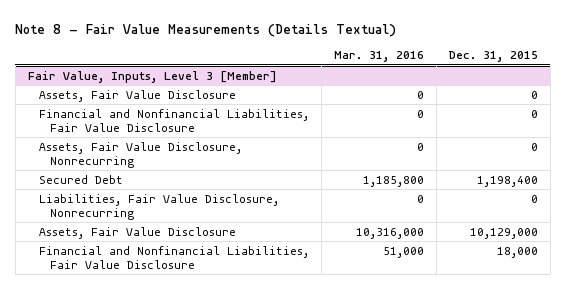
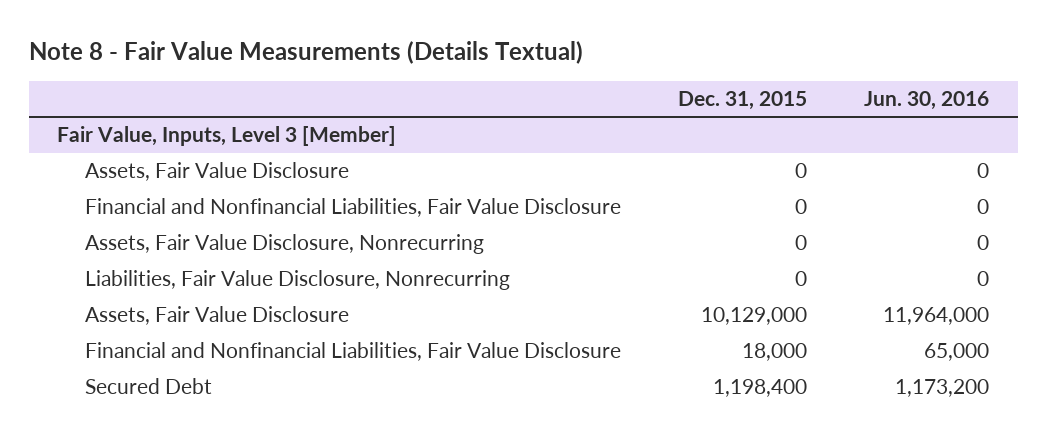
[333,51,424,63] Mar. 31, 2016 -> none
none -> [864,90,990,110] Jun. 30, 2016
[38,174,123,184] Secured Debt -> [84,378,212,395] Secured Debt

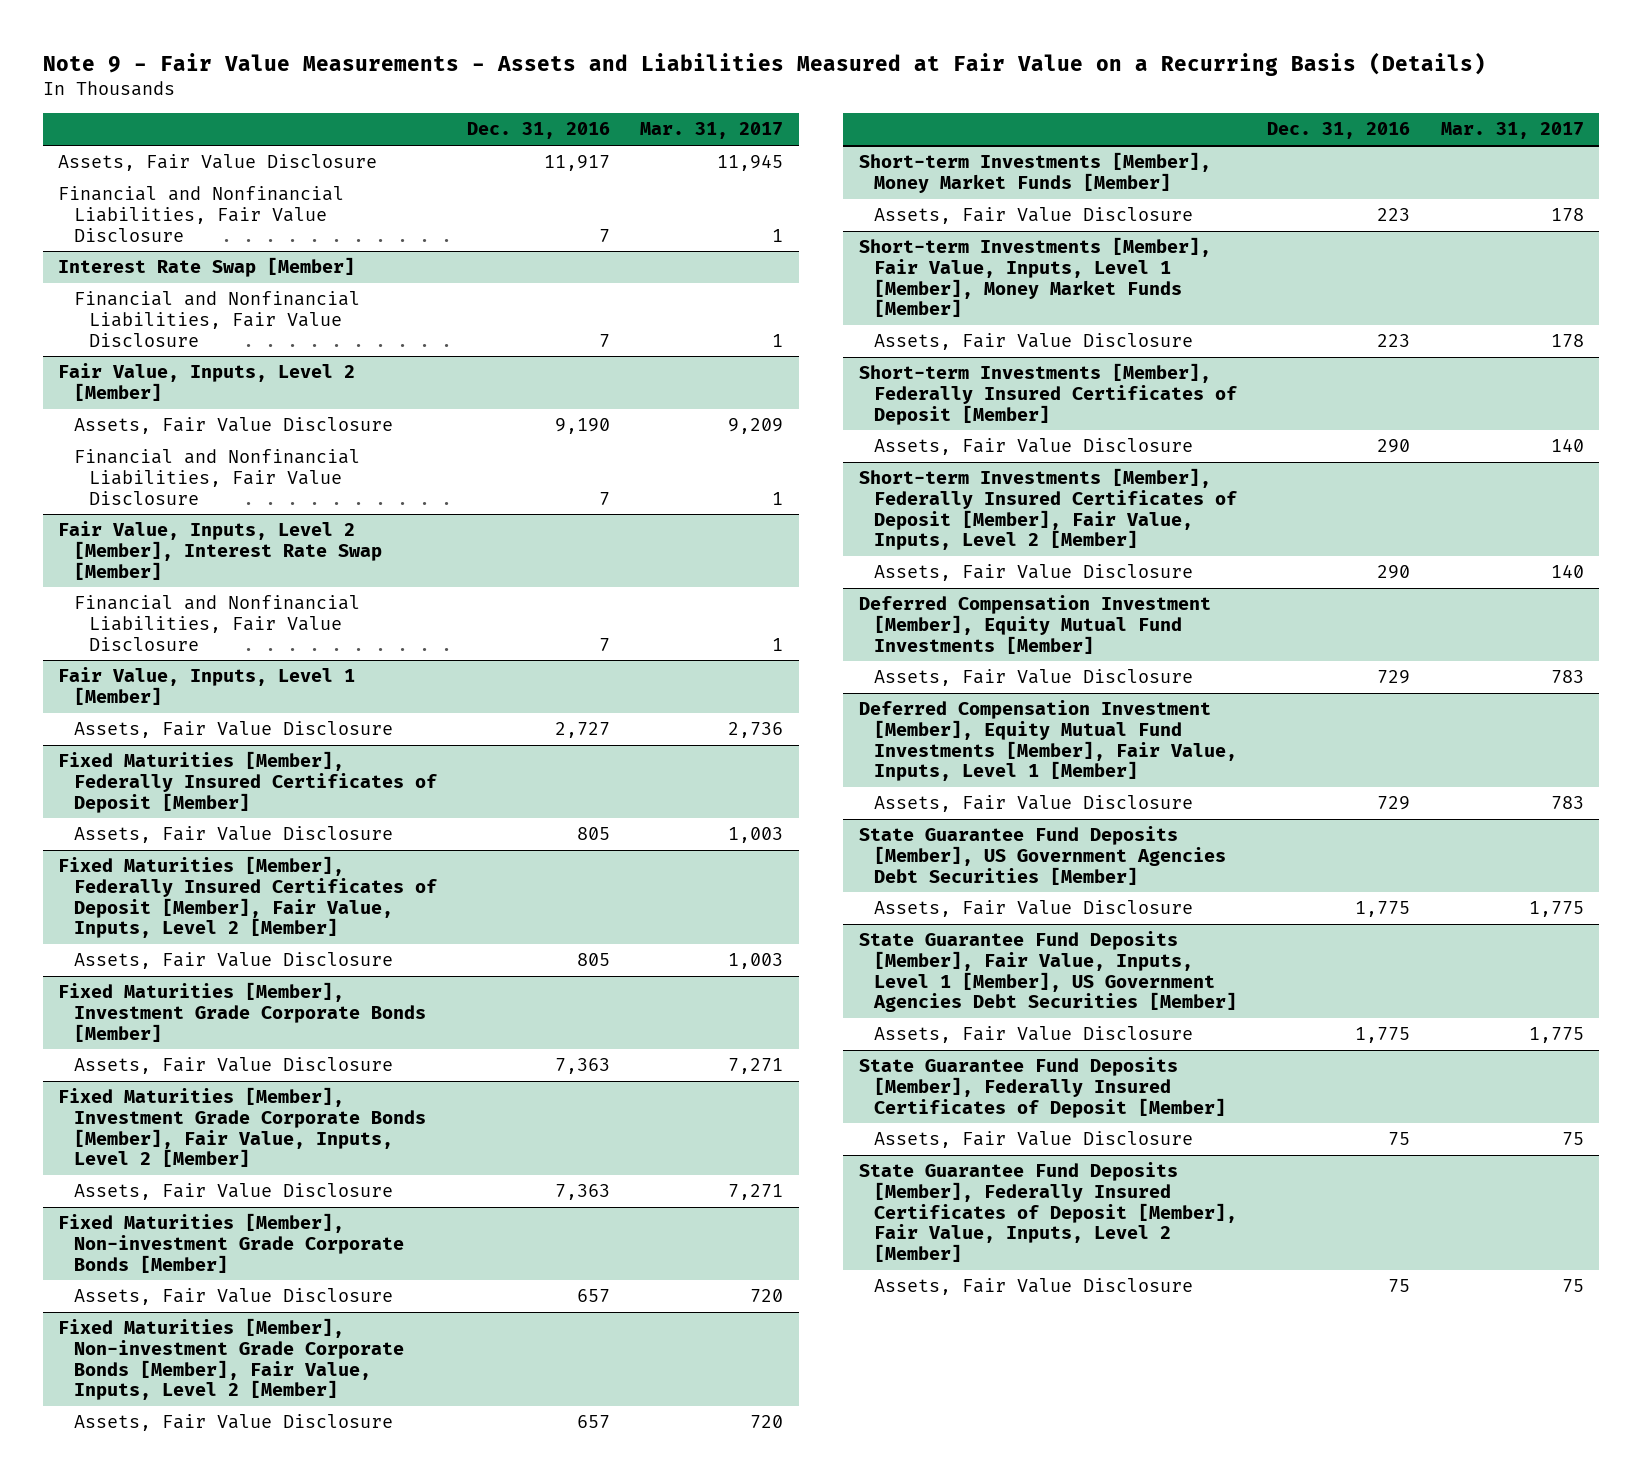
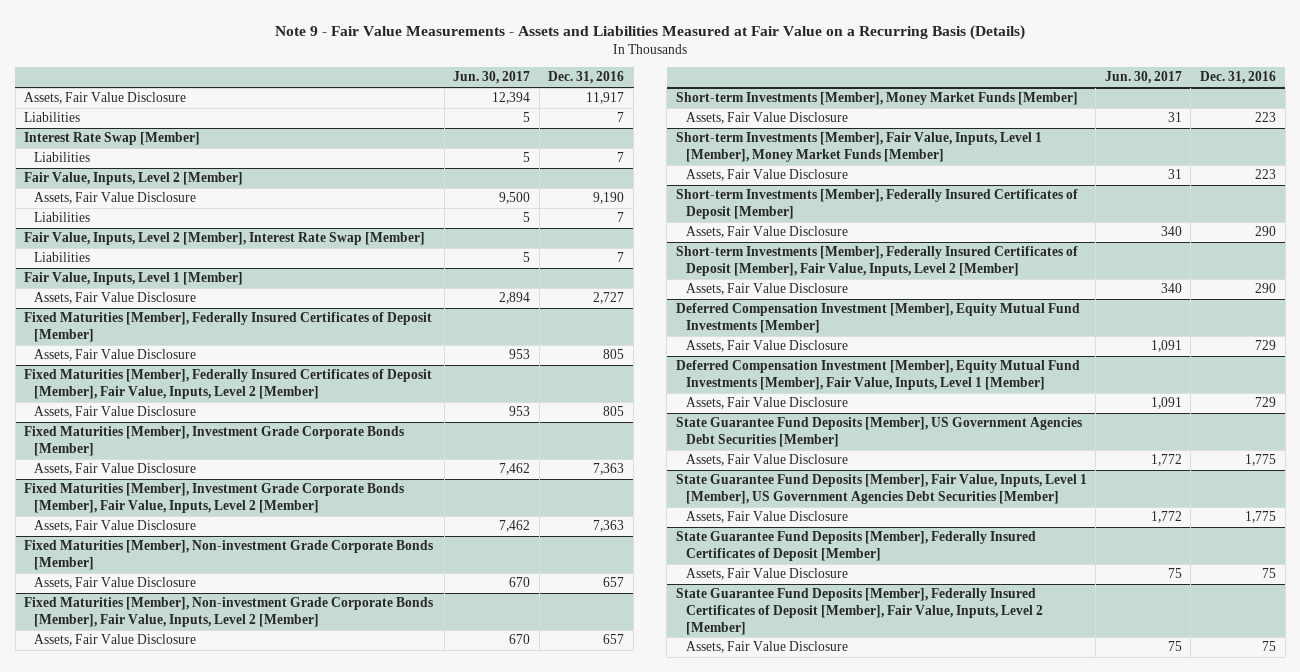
[640,122,784,140] Mar. 31, 2017 -> none
none -> [453,71,531,85] Jun. 30, 2017
[58,186,345,242] Financial and Nonfinancial Liabilities, Fair Value Disclosure -> [24,112,81,123] Liabilities
[73,291,360,347] Financial and Nonfinancial Liabilities, Fair Value Disclosure -> [34,152,91,163] Liabilities
[73,449,360,505] Financial and Nonfinancial Liabilities, Fair Value Disclosure -> [34,212,91,223] Liabilities
[73,595,360,651] Financial and Nonfinancial Liabilities, Fair Value Disclosure -> [34,252,91,263] Liabilities

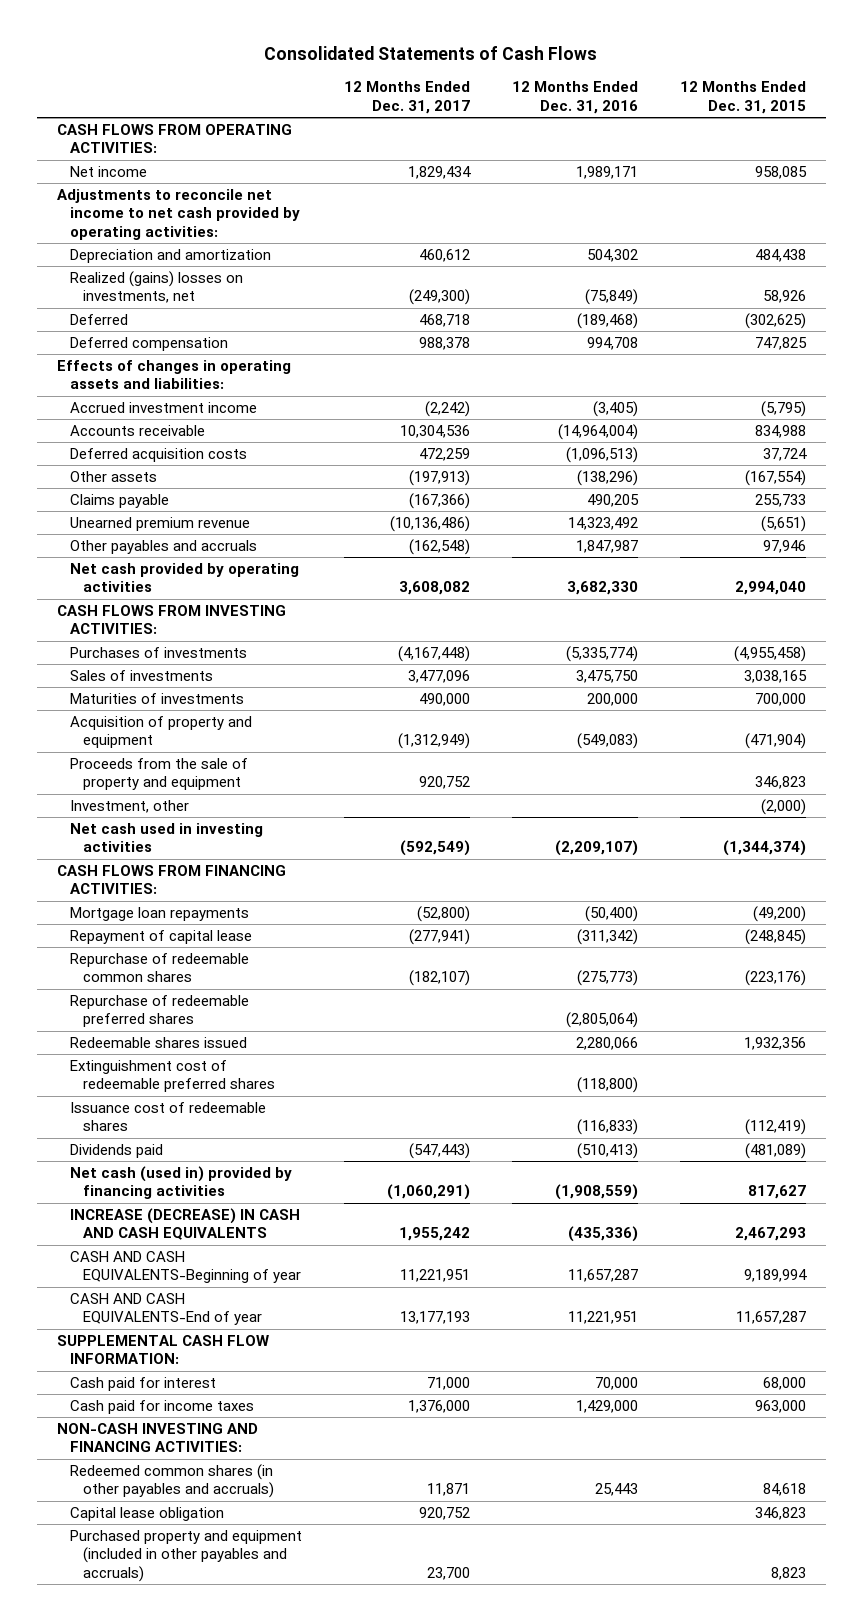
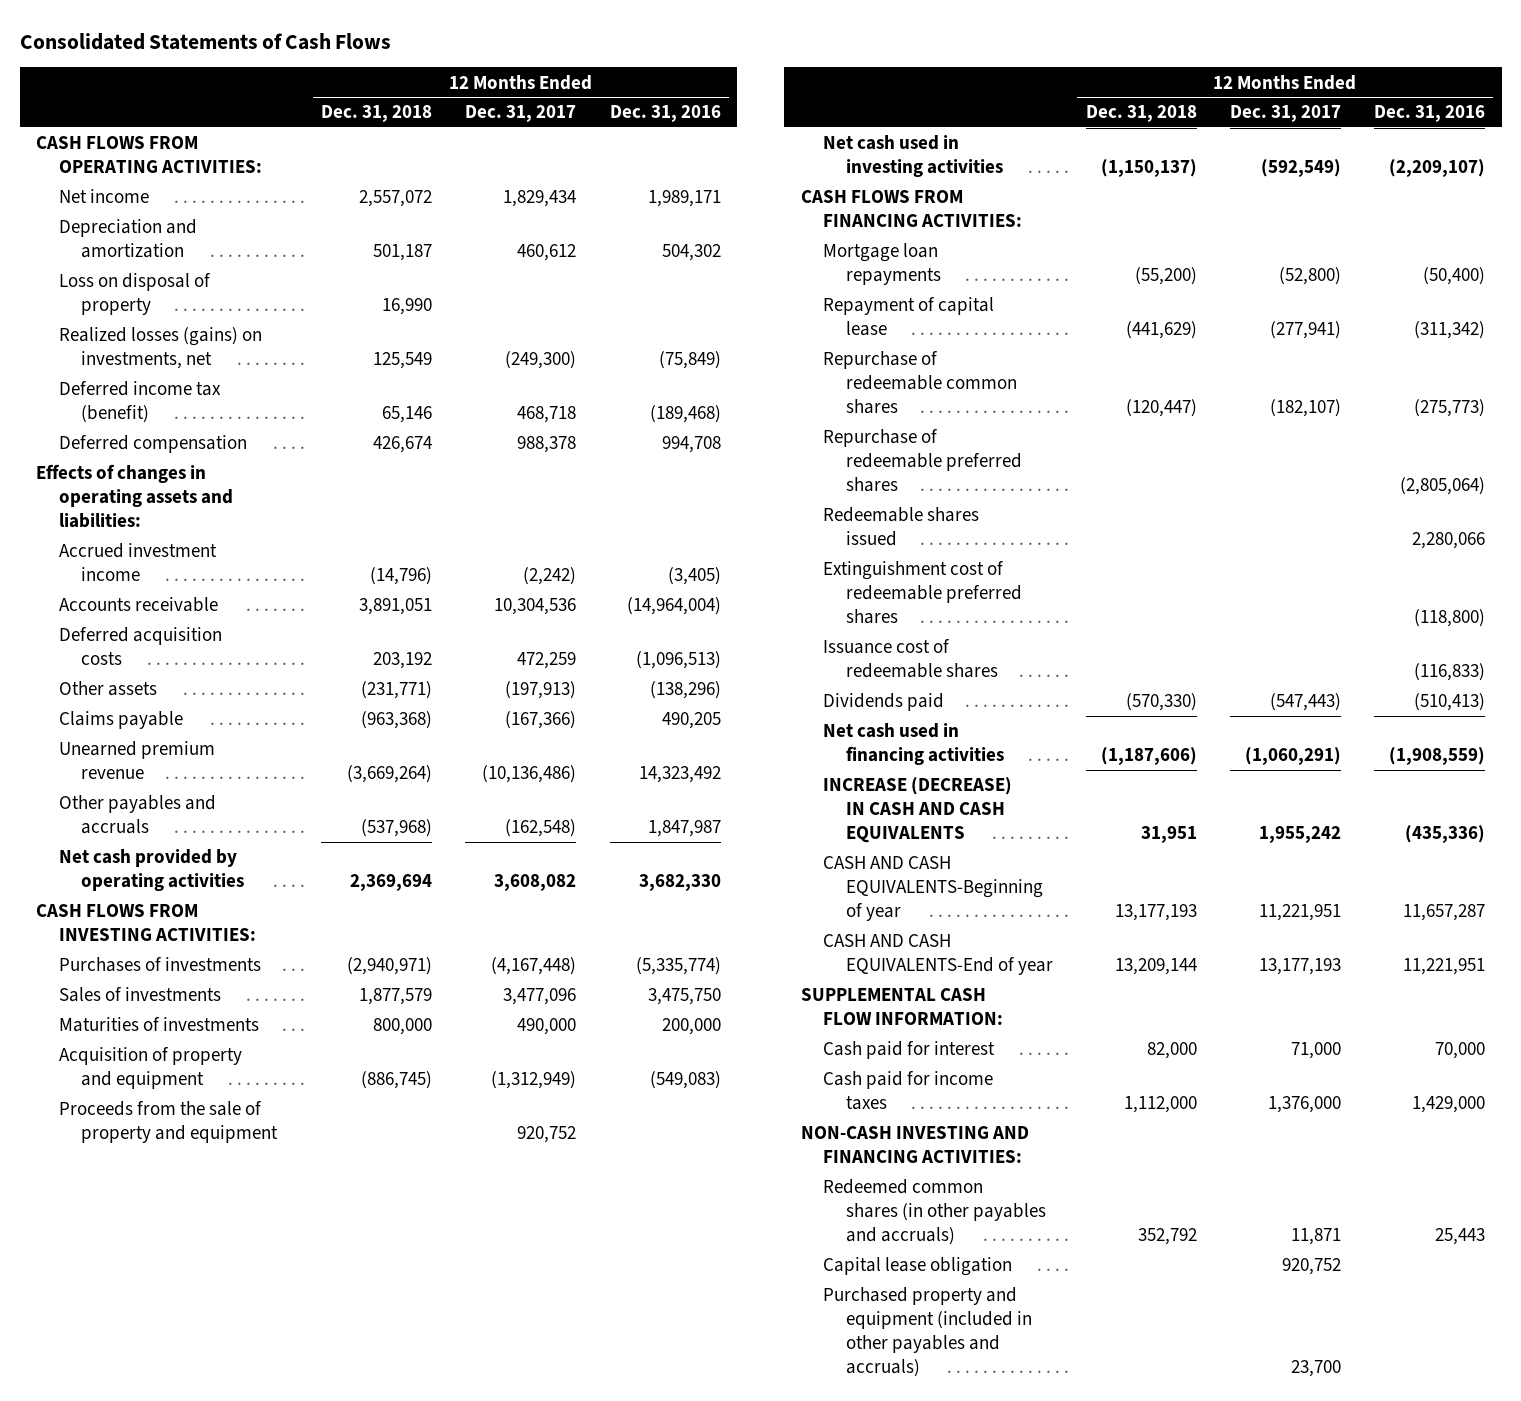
[679,81,806,114] 12 Months Ended Dec. 31, 2015 -> none
none -> [321,105,433,123] Dec. 31, 2018
[57,189,301,240] Adjustments to reconcile net income to net cash provided by operating activities: -> none
none -> [58,273,211,315] Loss on disposal of property
[70,271,244,304] Realized (gains) losses on investments, net -> [58,327,262,369] Realized losses (gains) on investments, net
[70,314,129,326] Deferred -> [58,381,221,423] Deferred income tax (benefit)
[70,800,190,814] Investment, other -> none
[70,1166,293,1200] Net cash (used in) provided by financing activities -> [823,723,1004,765] Net cash used in financing activities

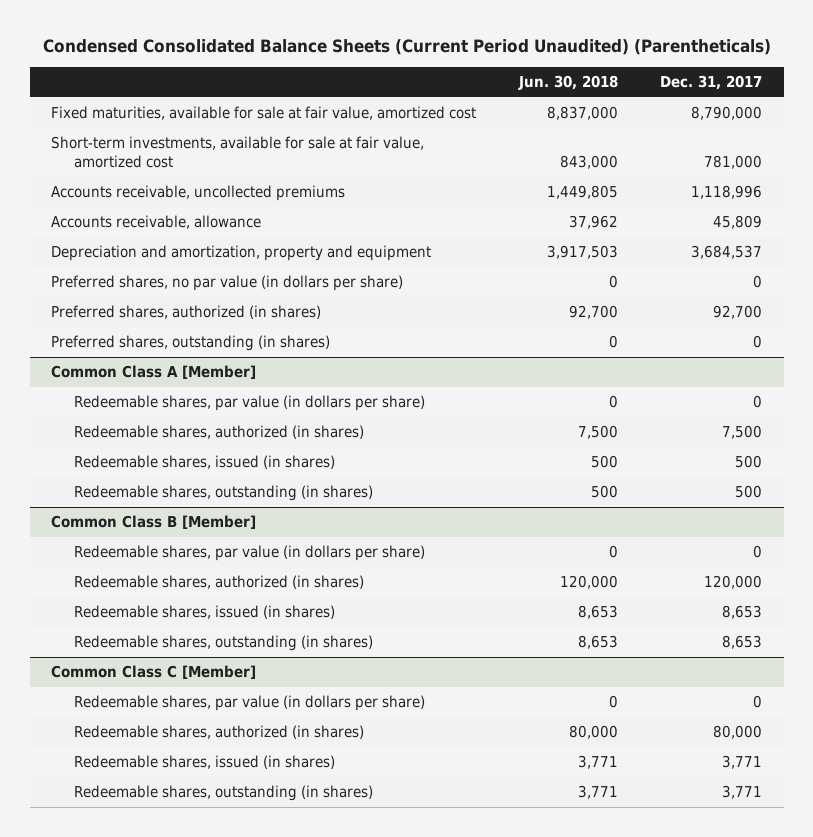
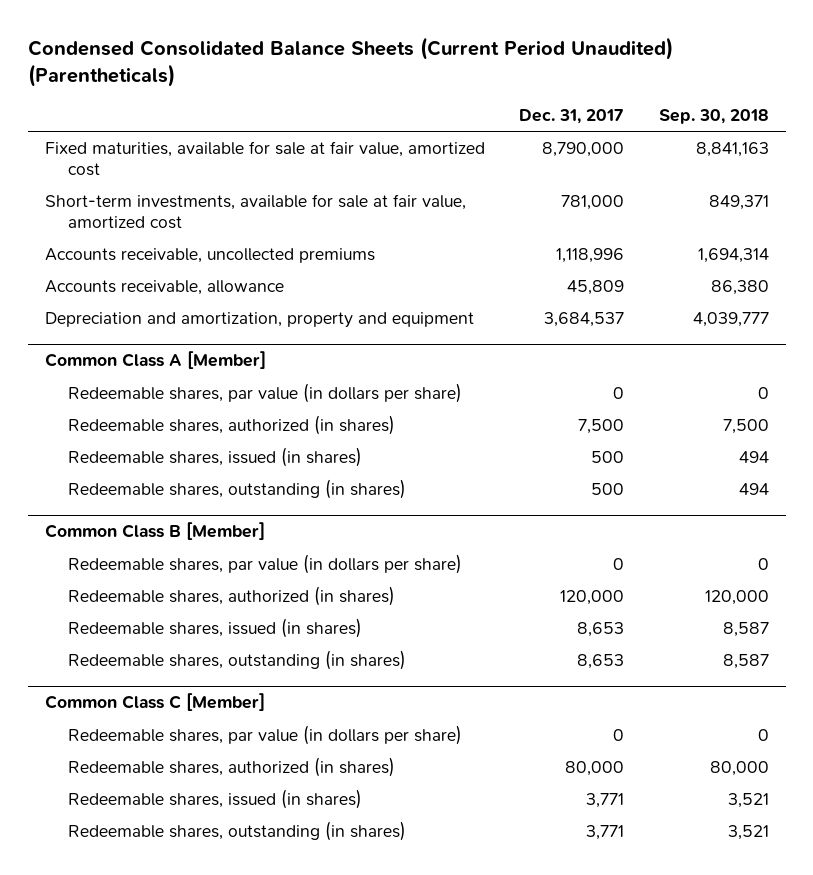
[517,75,618,91] Jun. 30, 2018 -> none
none -> [658,109,769,125] Sep. 30, 2018
[50,275,403,292] Preferred shares, no par value (in dollars per share) -> none
[50,305,321,320] Preferred shares, authorized (in shares) -> none
[50,335,330,352] Preferred shares, outstanding (in shares) -> none

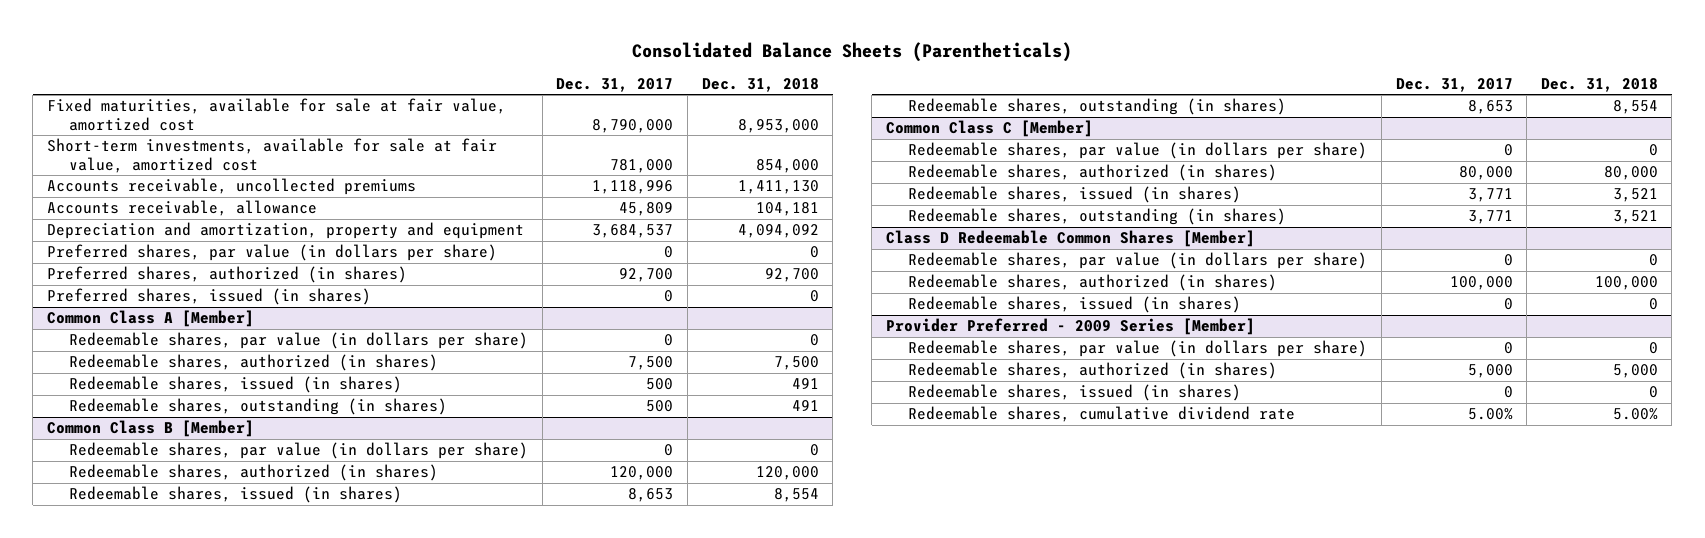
[27,36,673,87] Condensed Consolidated Balance Sheets (Current Period Unaudited) (Parentheticals) -> [632,41,1073,62] Consolidated Balance Sheets (Parentheticals)
[658,109,769,125] Sep. 30, 2018 -> none
none -> [701,77,819,92] Dec. 31, 2018
none -> [46,244,497,262] Preferred shares, par value (in dollars per share)
none -> [46,266,407,284] Preferred shares, authorized (in shares)
none -> [46,288,371,306] Preferred shares, issued (in shares)
none -> [885,230,1255,248] Class D Redeemable Common Shares [Member]
none -> [908,252,1368,270] Redeemable shares, par value (in dollars per share)
none -> [908,274,1278,292] Redeemable shares, authorized (in shares)
none -> [908,296,1242,314] Redeemable shares, issued (in shares)
none -> [885,318,1255,336] Provider Preferred - 2009 Series [Member]
none -> [908,340,1368,358] Redeemable shares, par value (in dollars per share)
none -> [908,362,1278,380] Redeemable shares, authorized (in shares)
none -> [908,384,1242,402] Redeemable shares, issued (in shares)
none -> [908,406,1296,423] Redeemable shares, cumulative dividend rate

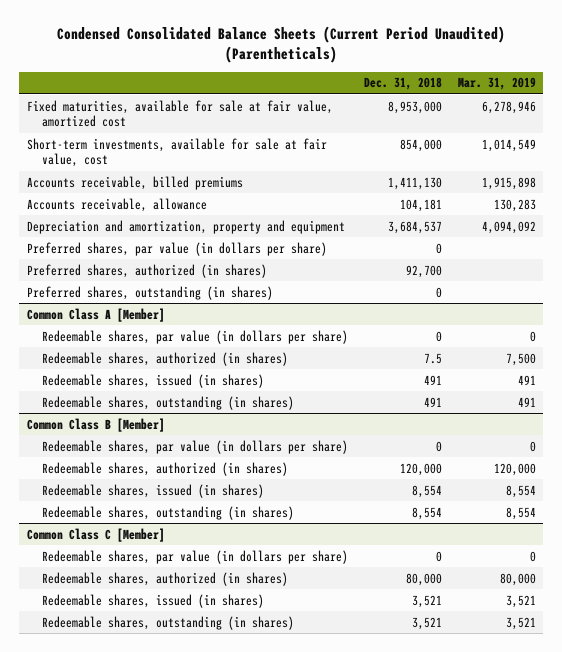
[632,41,1073,62] Consolidated Balance Sheets (Parentheticals) -> [57,25,506,63] Condensed Consolidated Balance Sheets (Current Period Unaudited) (Parentheticals)
[556,77,674,92] Dec. 31, 2017 -> none
none -> [457,77,536,91] Mar. 31, 2019
[46,138,497,173] Short-term investments, available for sale at fair value, amortized cost -> [26,137,327,168] Short-term investments, available for sale at fair value, cost
[46,178,416,196] Accounts receivable, uncollected premiums -> [26,175,243,190] Accounts receivable, billed premiums
[737,224,819,239] 4,094,092 -> [387,220,442,234] 3,684,537
[46,288,371,306] Preferred shares, issued (in shares) -> [26,285,273,300] Preferred shares, outstanding (in shares)
[773,356,819,371] 7,500 -> [423,352,442,364] 7.5
[885,230,1255,248] Class D Redeemable Common Shares [Member] -> none
[908,252,1368,270] Redeemable shares, par value (in dollars per share) -> none
[908,274,1278,292] Redeemable shares, authorized (in shares) -> none
[908,296,1242,314] Redeemable shares, issued (in shares) -> none
[885,318,1255,336] Provider Preferred - 2009 Series [Member] -> none
[908,340,1368,358] Redeemable shares, par value (in dollars per share) -> none
[908,362,1278,380] Redeemable shares, authorized (in shares) -> none
[908,384,1242,402] Redeemable shares, issued (in shares) -> none
[908,406,1296,423] Redeemable shares, cumulative dividend rate -> none

